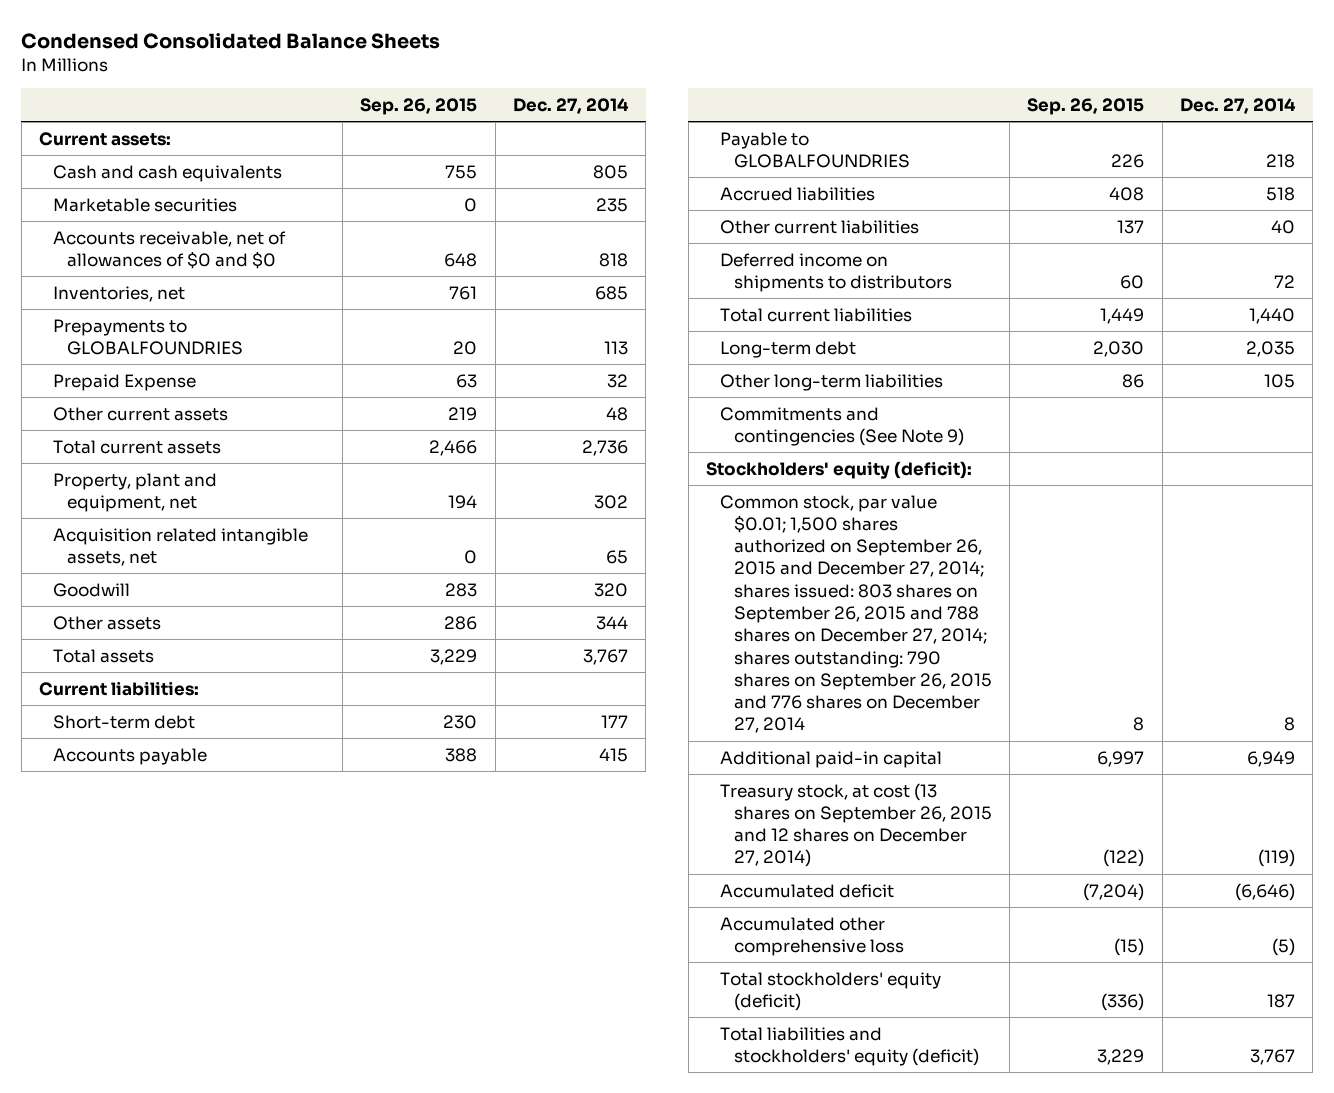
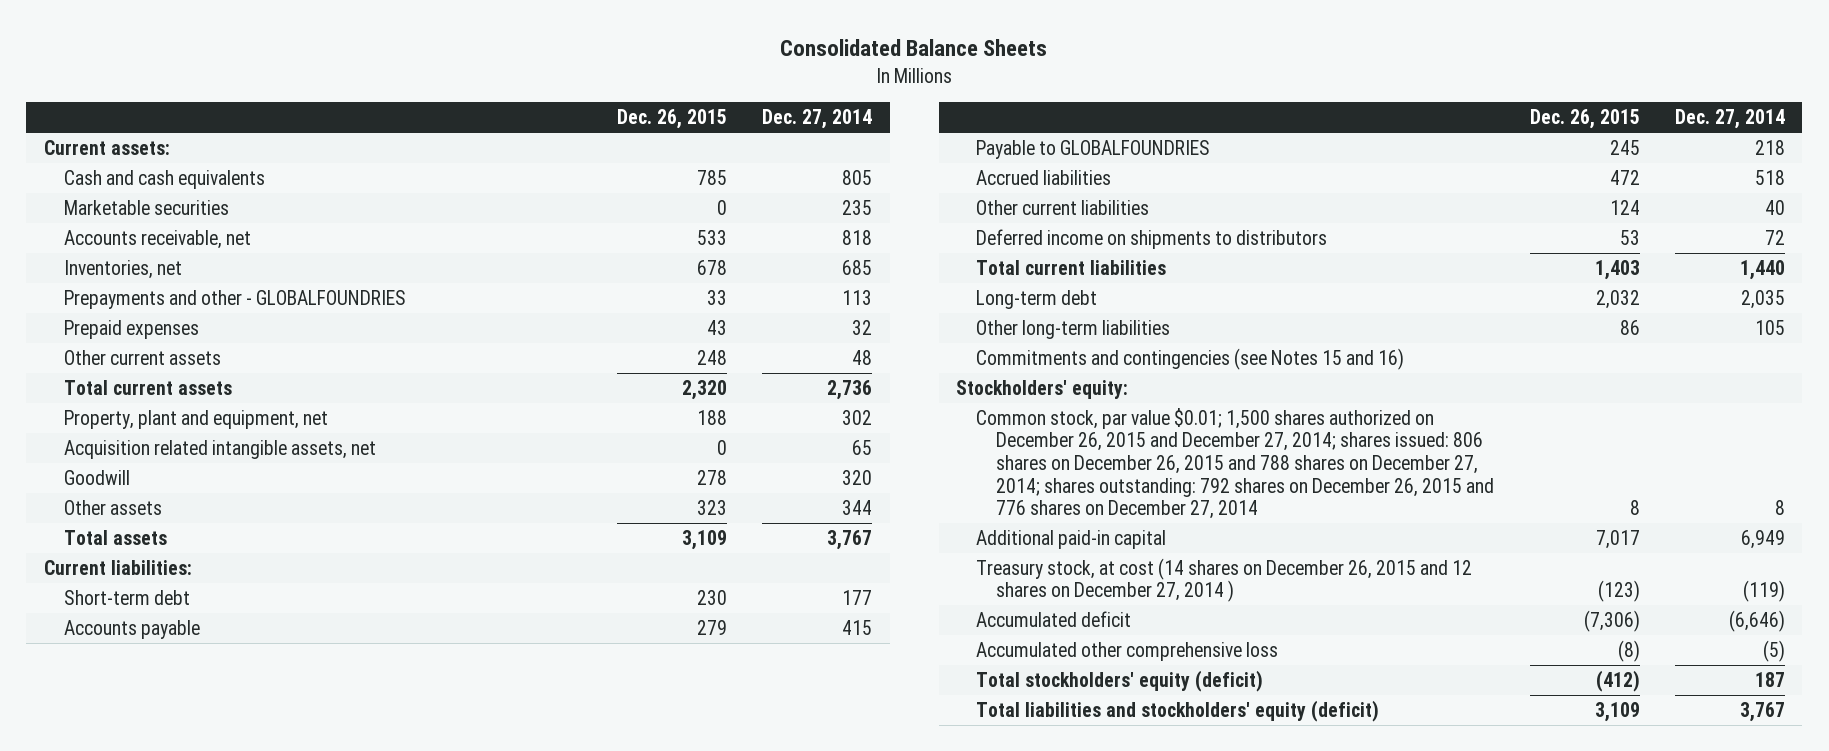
[21,33,441,50] Condensed Consolidated Balance Sheets -> [780,39,1048,57] Consolidated Balance Sheets
[360,98,478,116] Sep. 26, 2015 -> none
none -> [616,109,727,130] Dec. 26, 2015
[52,230,286,269] Accounts receivable, net of allowances of $0 and $0 -> [63,229,251,249] Accounts receivable, net
[52,318,243,355] Prepayments to GLOBALFOUNDRIES -> [63,289,406,309] Prepayments and other - GLOBALFOUNDRIES
[52,373,196,391] Prepaid Expense -> [63,319,199,339] Prepaid expenses
[719,406,964,446] Commitments and contingencies (See Note 9) -> [976,347,1405,370] Commitments and contingencies (see Notes 15 and 16)
[706,460,973,479] Stockholders' equity (deficit): -> [956,379,1129,399] Stockholders' equity:
[719,494,992,734] Common stock, par value $0.01; 1,500 shares authorized on September 26, 2015 and December 27, 2014; shares issued: 803 shares on September 26, 2015 and 788 shares on December 27, 2014; shares outstanding: 790 shares on September 26, 2015 and 776 shares on December 27, 2014 -> [976,407,1495,520] Common stock, par value $0.01; 1,500 shares authorized on December 26, 2015 and December 27, 2014; shares issued: 806 shares on December 26, 2015 and 788 shares on December 27, 2014; shares outstanding: 792 shares on December 26, 2015 and 776 shares on December 27, 2014
[719,782,992,868] Treasury stock, at cost (13 shares on September 26, 2015 and 12 shares on December 27, 2014) -> [976,557,1473,603] Treasury stock, at cost (14 shares on December 26, 2015 and 12 shares on December 27, 2014 )

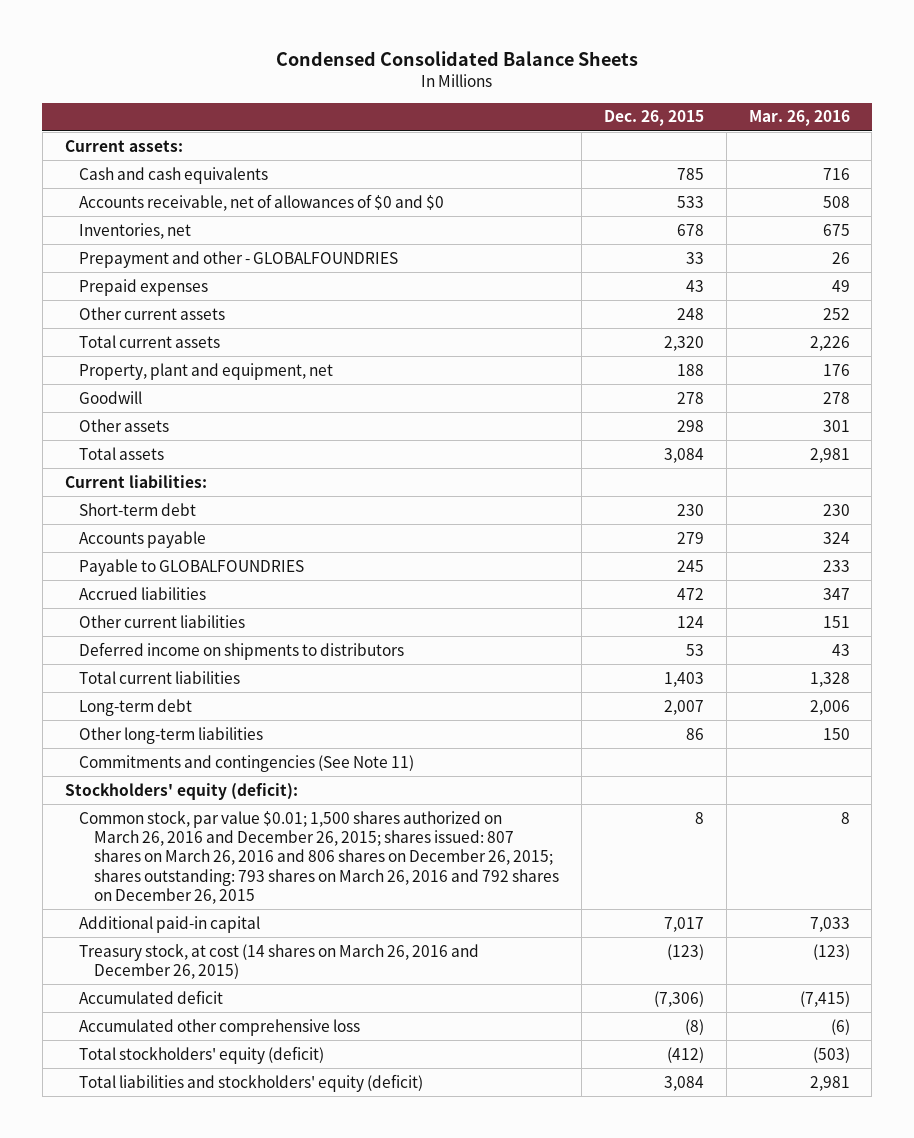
[780,39,1048,57] Consolidated Balance Sheets -> [276,51,639,67] Condensed Consolidated Balance Sheets
[762,109,873,130] Dec. 27, 2014 -> none
none -> [748,110,850,127] Mar. 26, 2016
[63,199,229,215] Marketable securities -> none
[63,229,251,249] Accounts receivable, net -> [79,193,445,211] Accounts receivable, net of allowances of $0 and $0
[63,289,406,309] Prepayments and other - GLOBALFOUNDRIES -> [79,250,399,268] Prepayment and other - GLOBALFOUNDRIES
[63,439,376,459] Acquisition related intangible assets, net -> none
[696,499,727,515] 323 -> [676,419,704,432] 298
[681,529,727,550] 3,109 -> [663,447,704,463] 3,084
[1595,289,1640,309] 2,032 -> [663,699,704,715] 2,007
[976,347,1405,370] Commitments and contingencies (see Notes 15 and 16) -> [79,754,415,772] Commitments and contingencies (See Note 11)
[956,379,1129,399] Stockholders' equity: -> [64,782,298,800] Stockholders' equity (deficit):
[976,407,1495,520] Common stock, par value $0.01; 1,500 shares authorized on December 26, 2015 and December 27, 2014; shares issued: 806 shares on December 26, 2015 and 788 shares on December 27, 2014; shares outstanding: 792 shares on December 26, 2015 and 776 shares on December 27, 2014 -> [79,810,560,904] Common stock, par value $0.01; 1,500 shares authorized on March 26, 2016 and December 26, 2015; shares issued: 807 shares on March 26, 2016 and 806 shares on December 26, 2015; shares outstanding: 793 shares on March 26, 2016 and 792 shares on December 26, 2015
[976,557,1473,603] Treasury stock, at cost (14 shares on December 26, 2015 and 12 shares on December 27, 2014 ) -> [79,943,480,979] Treasury stock, at cost (14 shares on March 26, 2016 and December 26, 2015)
[1594,701,1640,722] 3,109 -> [663,1075,704,1091] 3,084

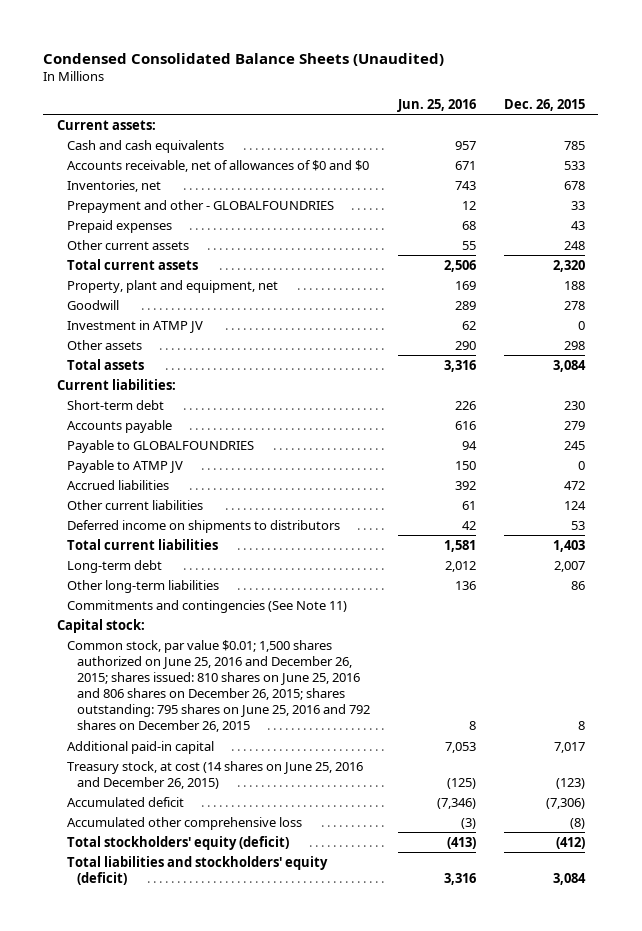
[276,51,639,67] Condensed Consolidated Balance Sheets -> [43,52,445,66] Condensed Consolidated Balance Sheets (Unaudited)
[748,110,850,127] Mar. 26, 2016 -> none
none -> [396,98,476,112] Jun. 25, 2016
none -> [67,319,204,333] Investment in ATMP JV
none -> [67,459,184,473] Payable to ATMP JV
[64,782,298,800] Stockholders' equity (deficit): -> none
none -> [57,618,146,633] Capital stock:
[79,810,560,904] Common stock, par value $0.01; 1,500 shares authorized on March 26, 2016 and December 26, 2015; shares issued: 807 shares on March 26, 2016 and 806 shares on December 26, 2015; shares outstanding: 793 shares on March 26, 2016 and 792 shares on December 26, 2015 -> [67,639,371,733] Common stock, par value $0.01; 1,500 shares authorized on June 25, 2016 and December 26, 2015; shares issued: 810 shares on June 25, 2016 and 806 shares on December 26, 2015; shares outstanding: 795 shares on June 25, 2016 and 792 shares on December 26, 2015
[79,943,480,979] Treasury stock, at cost (14 shares on March 26, 2016 and December 26, 2015) -> [67,760,364,789] Treasury stock, at cost (14 shares on June 25, 2016 and December 26, 2015)

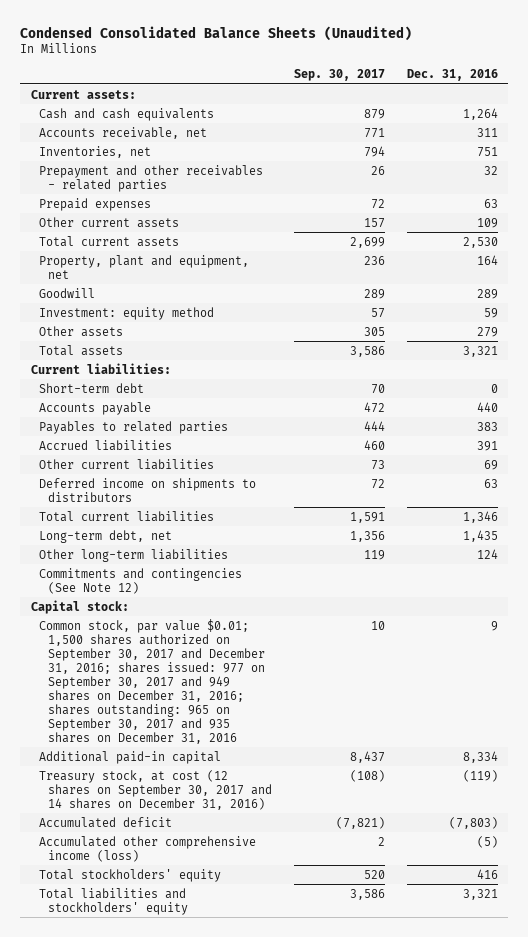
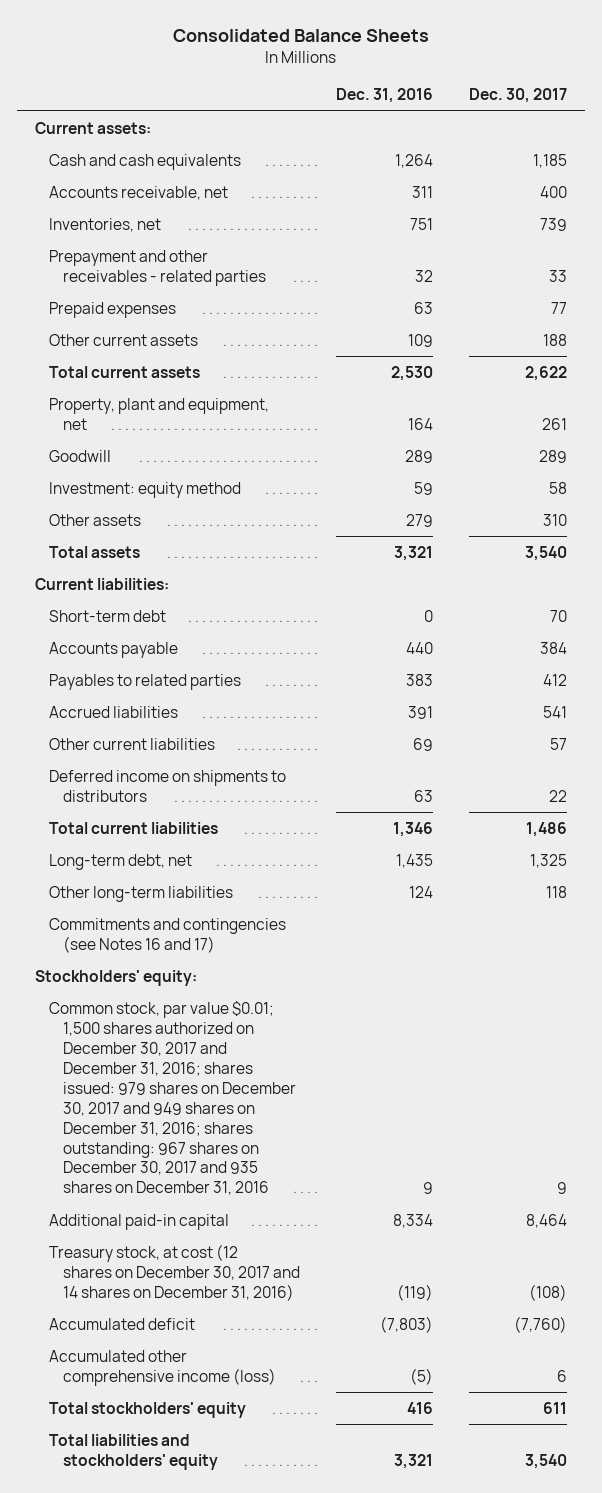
[19,25,412,41] Condensed Consolidated Balance Sheets (Unaudited) -> [173,28,430,42] Consolidated Balance Sheets
[293,69,385,82] Sep. 30, 2017 -> none
none -> [468,88,567,104] Dec. 30, 2017
[30,599,129,614] Capital stock: -> none
[39,567,243,594] Commitments and contingencies (See Note 12) -> [49,917,287,953] Commitments and contingencies (see Notes 16 and 17)
none -> [35,969,198,986] Stockholders' equity:
[39,618,265,744] Common stock, par value $0.01; 1,500 shares authorized on September 30, 2017 and December 31, 2016; shares issued: 977 on September 30, 2017 and 949 shares on December 31, 2016; shares outstanding: 965 on September 30, 2017 and 935 shares on December 31, 2016 -> [49,1000,296,1196] Common stock, par value $0.01; 1,500 shares authorized on December 30, 2017 and December 31, 2016; shares issued: 979 shares on December 30, 2017 and 949 shares on December 31, 2016; shares outstanding: 967 shares on December 30, 2017 and 935 shares on December 31, 2016
[39,769,272,810] Treasury stock, at cost (12 shares on September 30, 2017 and 14 shares on December 31, 2016) -> [49,1243,300,1301] Treasury stock, at cost (12 shares on December 30, 2017 and 14 shares on December 31, 2016)

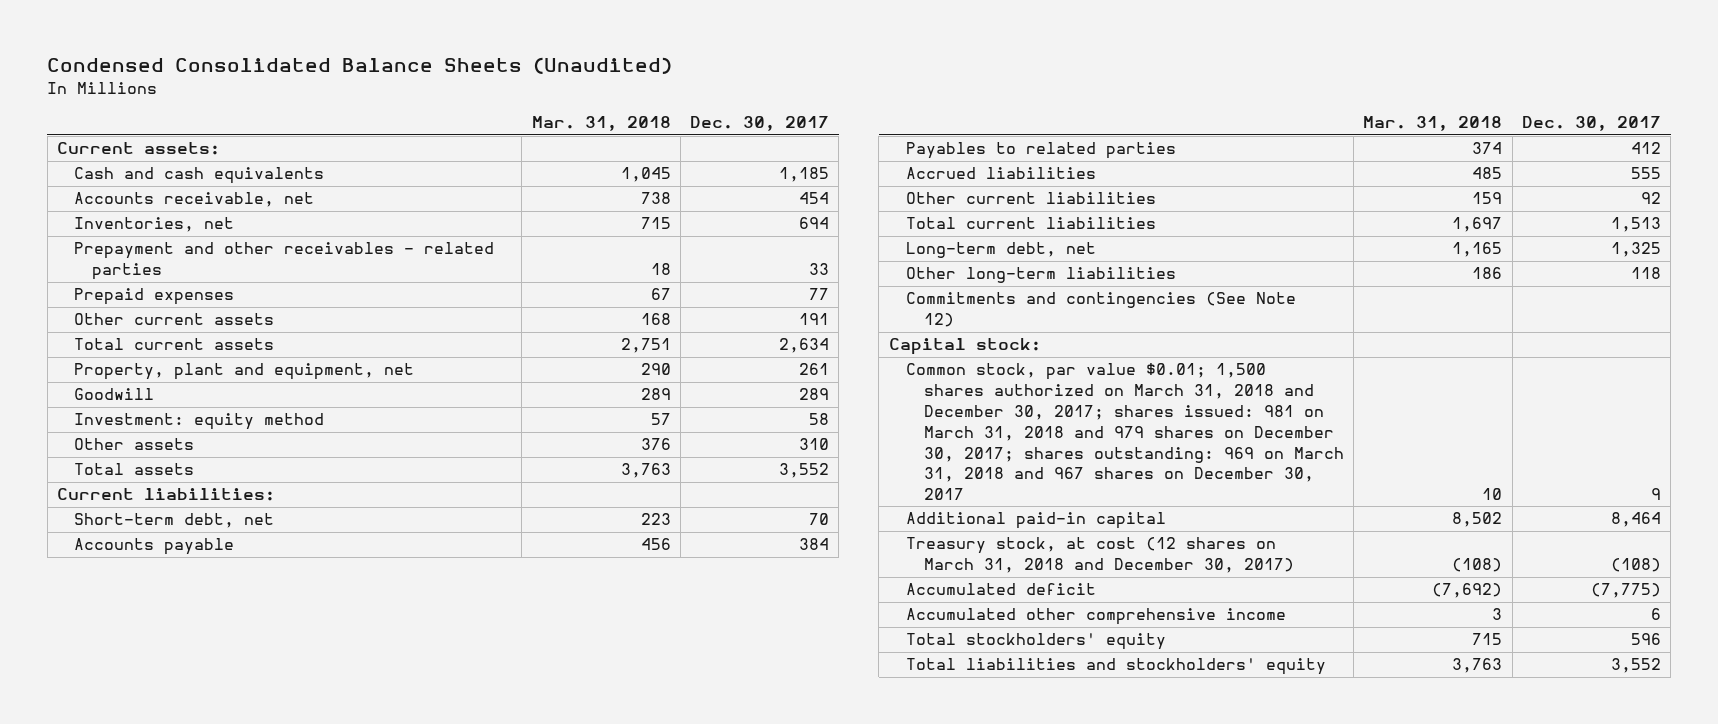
[173,28,430,42] Consolidated Balance Sheets -> [47,57,673,75] Condensed Consolidated Balance Sheets (Unaudited)
[335,88,433,104] Dec. 31, 2016 -> none
none -> [531,116,671,132] Mar. 31, 2018
[539,185,567,198] 400 -> [799,192,830,205] 454
[539,217,567,231] 739 -> [799,217,830,230] 694
[542,333,567,346] 188 -> [799,313,830,326] 191
[524,365,567,381] 2,622 -> [779,338,830,354] 2,634
[524,545,567,561] 3,540 -> [779,463,830,479] 3,552
[49,609,167,622] Short-term debt -> [74,513,275,529] Short-term debt, net
[49,769,287,802] Deferred income on shipments to distributors -> none
[542,705,567,718] 541 -> [1630,167,1661,180] 555
[549,737,567,750] 57 -> [1640,192,1661,205] 92
[525,821,567,837] 1,486 -> [1610,217,1661,233] 1,513
[35,969,198,986] Stockholders' equity: -> none
[49,917,287,953] Commitments and contingencies (see Notes 16 and 17) -> [906,292,1297,328] Commitments and contingencies (See Note 12)
none -> [888,338,1041,356] Capital stock:
[49,1000,296,1196] Common stock, par value $0.01; 1,500 shares authorized on December 30, 2017 and December 31, 2016; shares issued: 979 shares on December 30, 2017 and 949 shares on December 31, 2016; shares outstanding: 967 shares on December 30, 2017 and 935 shares on December 31, 2016 -> [906,363,1344,501] Common stock, par value $0.01; 1,500 shares authorized on March 31, 2018 and December 30, 2017; shares issued: 981 on March 31, 2018 and 979 shares on December 30, 2017; shares outstanding: 969 on March 31, 2018 and 967 shares on December 30, 2017
[49,1243,300,1301] Treasury stock, at cost (12 shares on December 30, 2017 and 14 shares on December 31, 2016) -> [906,537,1294,574] Treasury stock, at cost (12 shares on March 31, 2018 and December 30, 2017)
[513,1315,567,1333] (7,760) -> [1590,583,1661,599] (7,775)
[49,1349,276,1386] Accumulated other comprehensive income (loss) -> [906,608,1287,626] Accumulated other comprehensive income
[542,1401,567,1414] 611 -> [1630,633,1661,646] 596
[524,1453,567,1469] 3,540 -> [1610,658,1661,674] 3,552

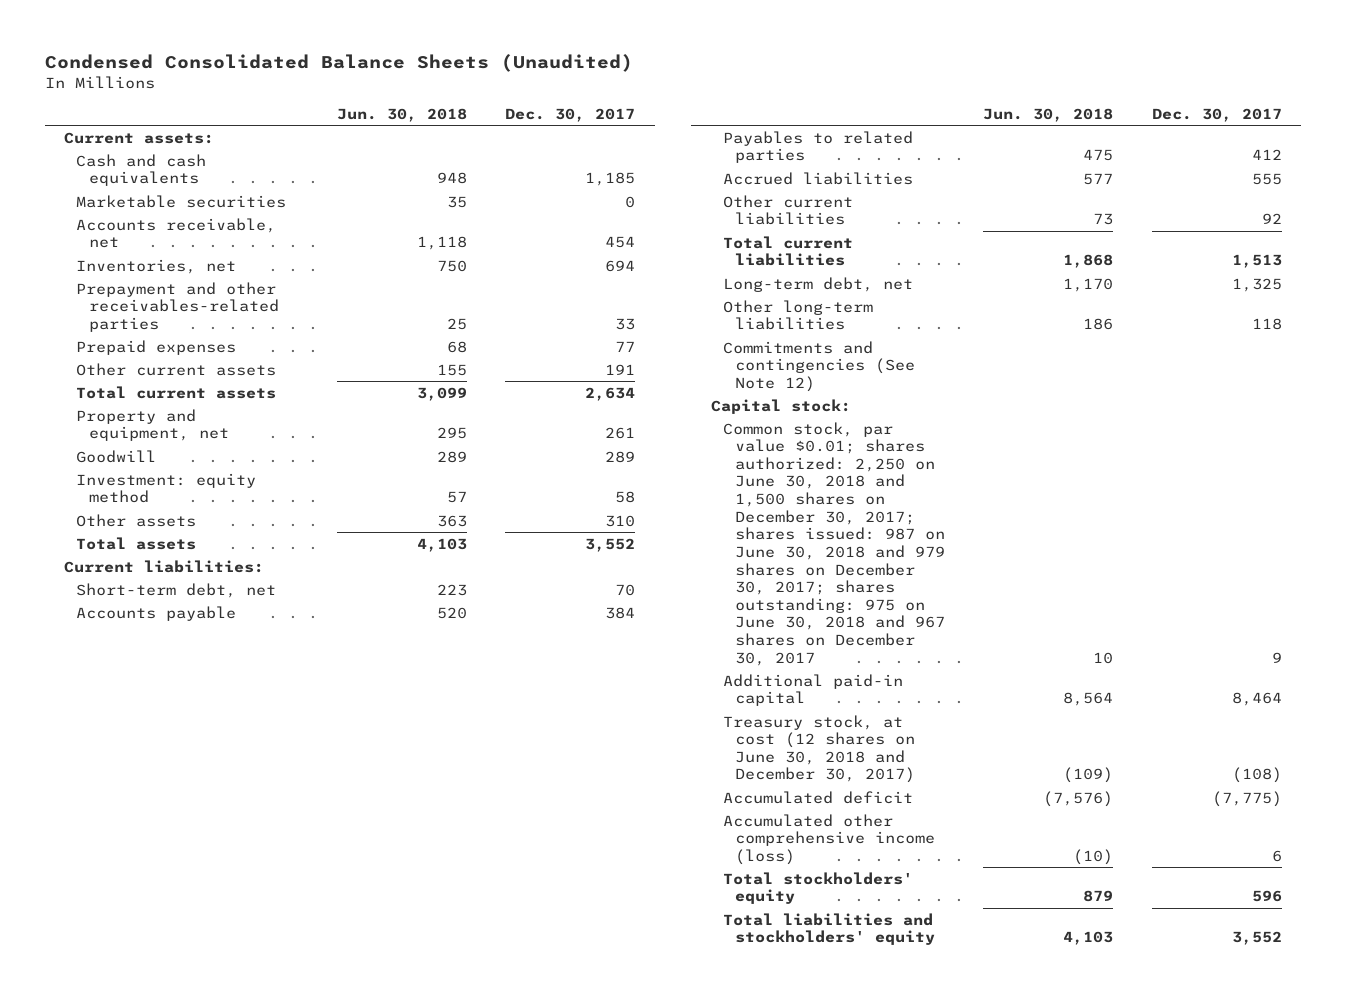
[531,116,671,132] Mar. 31, 2018 -> none
none -> [336,107,467,122] Jun. 30, 2018
none -> [76,194,287,208] Marketable securities
[74,242,495,281] Prepayment and other receivables - related parties -> [76,281,279,332] Prepayment and other receivables-related parties
[74,363,415,381] Property, plant and equipment, net -> [76,408,229,442] Property and equipment, net
[906,363,1344,501] Common stock, par value $0.01; 1,500 shares authorized on March 31, 2018 and December 30, 2017; shares issued: 981 on March 31, 2018 and 979 shares on December 30, 2017; shares outstanding: 969 on March 31, 2018 and 967 shares on December 30, 2017 -> [722,421,946,666] Common stock, par value $0.01; shares authorized: 2,250 on June 30, 2018 and 1,500 shares on December 30, 2017; shares issued: 987 on June 30, 2018 and 979 shares on December 30, 2017; shares outstanding: 975 on June 30, 2018 and 967 shares on December 30, 2017
[906,537,1294,574] Treasury stock, at cost (12 shares on March 31, 2018 and December 30, 2017) -> [722,714,916,784] Treasury stock, at cost (12 shares on June 30, 2018 and December 30, 2017)
[906,608,1287,626] Accumulated other comprehensive income -> [722,813,936,865] Accumulated other comprehensive income (loss)

